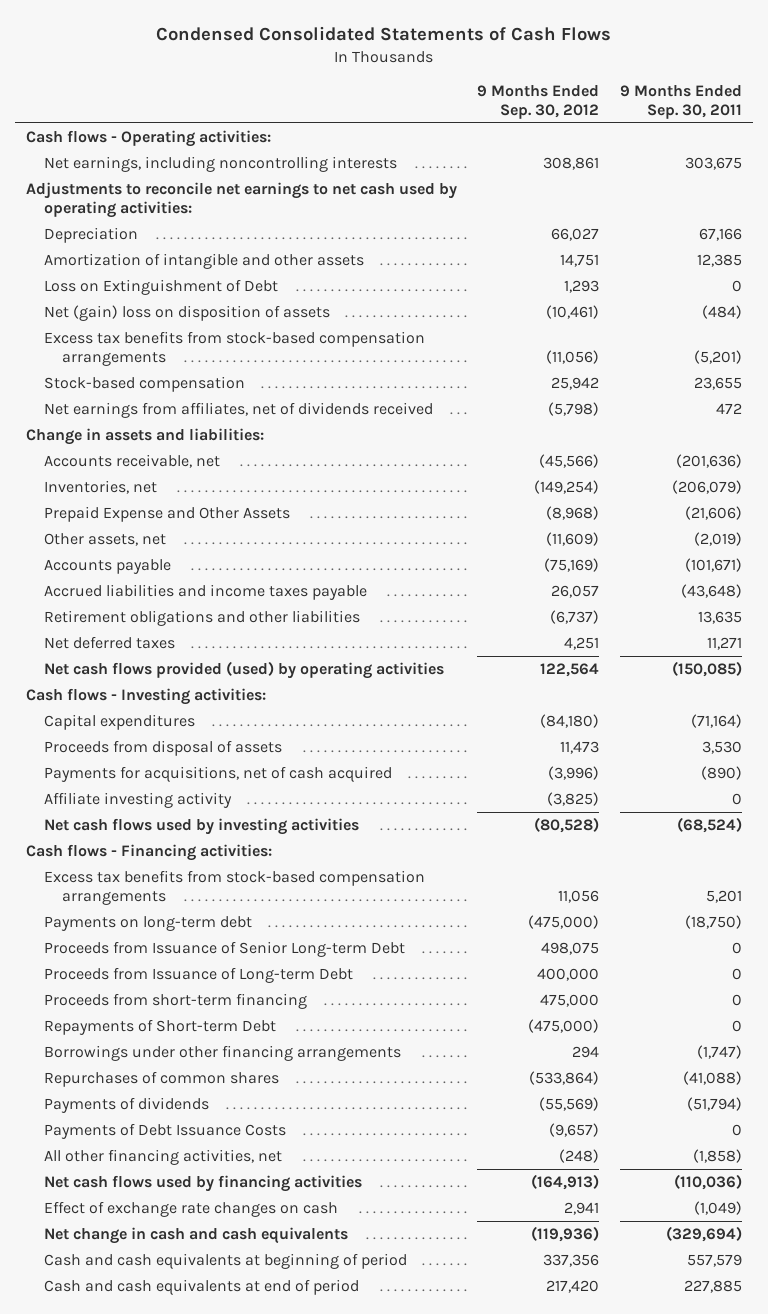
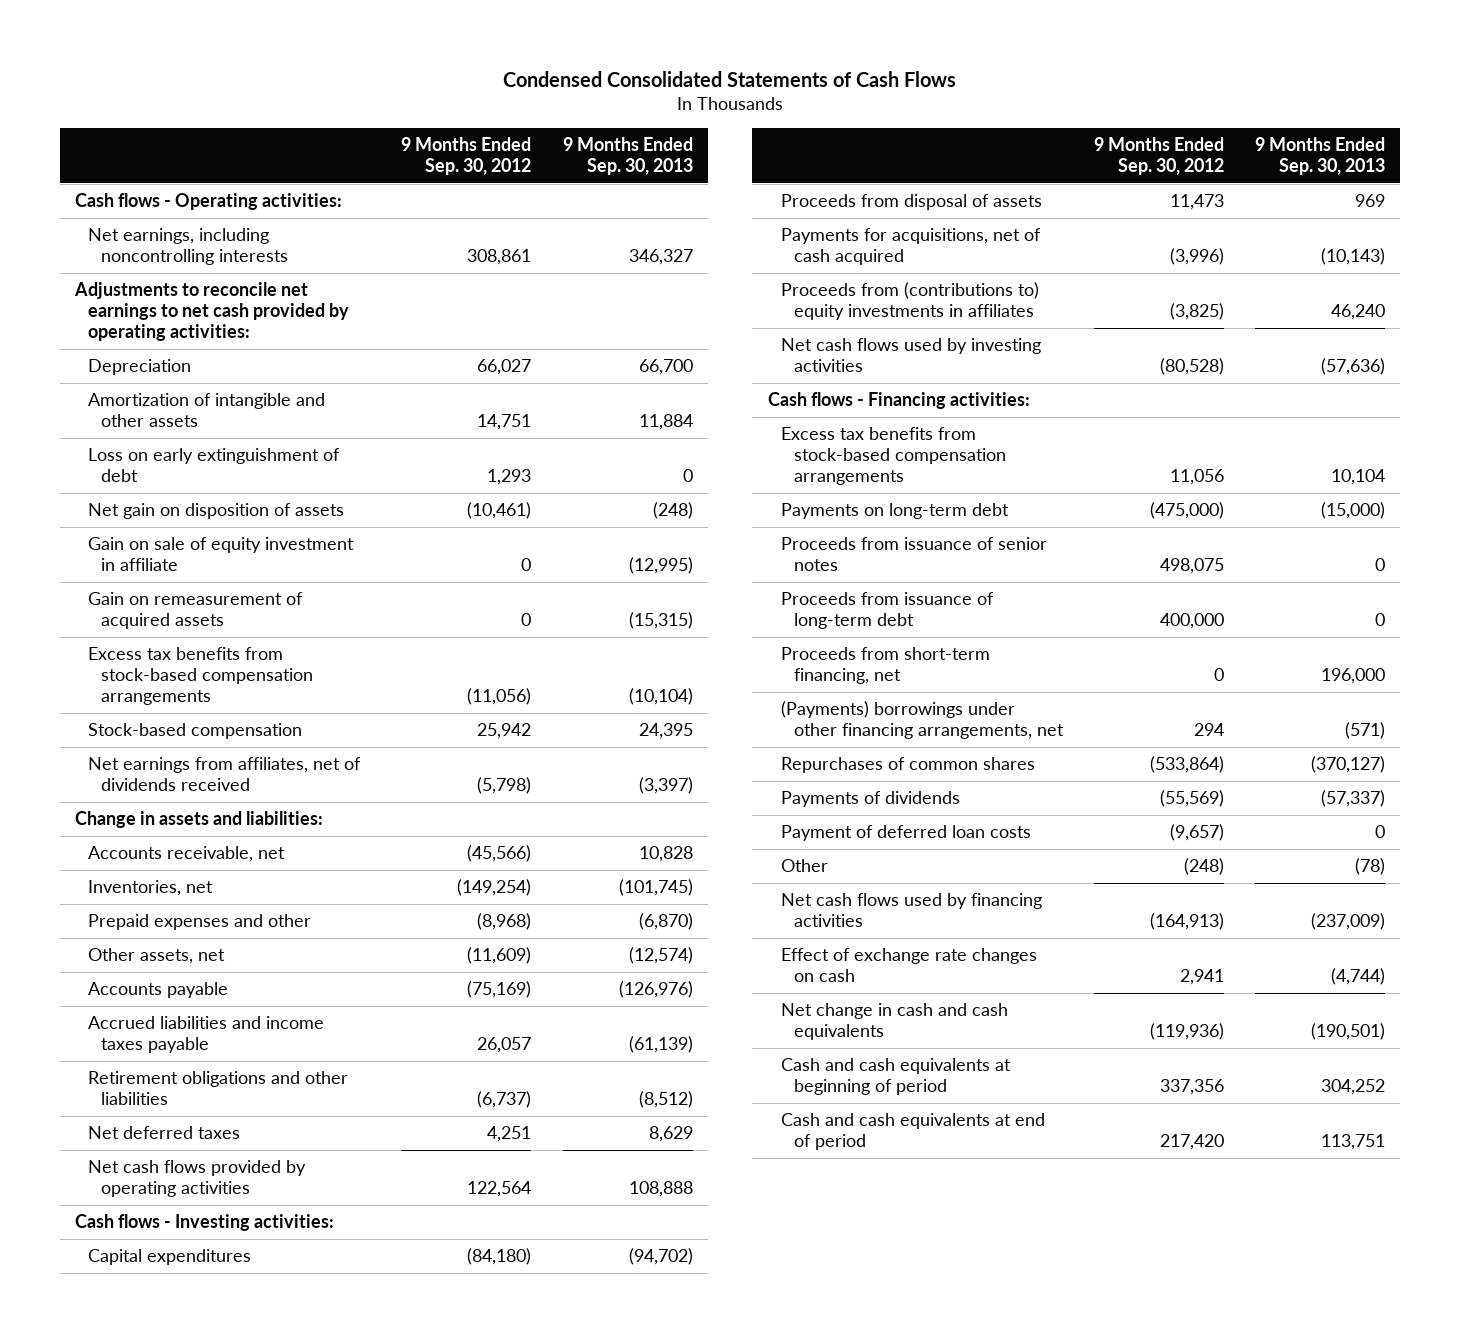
[620,84,743,120] 9 Months Ended Sep. 30, 2011 -> none
none -> [562,137,693,176] 9 Months Ended Sep. 30, 2013
[25,181,457,219] Adjustments to reconcile net earnings to net cash used by operating activities: -> [74,282,350,342] Adjustments to reconcile net earnings to net cash provided by operating activities:
[43,278,278,295] Loss on Extinguishment of Debt -> [88,448,341,483] Loss on early extinguishment of debt
[43,304,330,321] Net (gain) loss on disposition of assets -> [88,503,345,520] Net gain on disposition of assets
none -> [88,537,355,572] Gain on sale of equity investment in affiliate
none -> [88,592,304,630] Gain on remeasurement of acquired assets
[43,505,290,522] Prepaid Expense and Other Assets -> [88,914,312,931] Prepaid expenses and other
[43,660,444,679] Net cash flows provided (used) by operating activities -> [88,1160,307,1198] Net cash flows provided by operating activities
[43,791,232,808] Affiliate investing activity -> [780,282,1039,321] Proceeds from (contributions to) equity investments in affiliates
[43,1018,276,1035] Repayments of Short-term Debt -> none
[43,940,405,957] Proceeds from Issuance of Senior Long-term Debt -> [780,537,1047,572] Proceeds from issuance of senior notes
[43,966,353,983] Proceeds from Issuance of Long-term Debt -> [780,592,994,630] Proceeds from issuance of long-term debt
[43,992,307,1009] Proceeds from short-term financing -> [780,647,990,685] Proceeds from short-term financing, net
[540,993,600,1007] 475,000 -> [1213,668,1224,682] 0
[43,1044,401,1061] Borrowings under other financing arrangements -> [780,701,1064,740] (Payments) borrowings under other financing arrangements, net
[43,1122,286,1139] Payments of Debt Issuance Costs -> [780,825,1031,842] Payment of deferred loan costs
[43,1148,282,1165] All other financing activities, net -> [780,859,828,873] Other

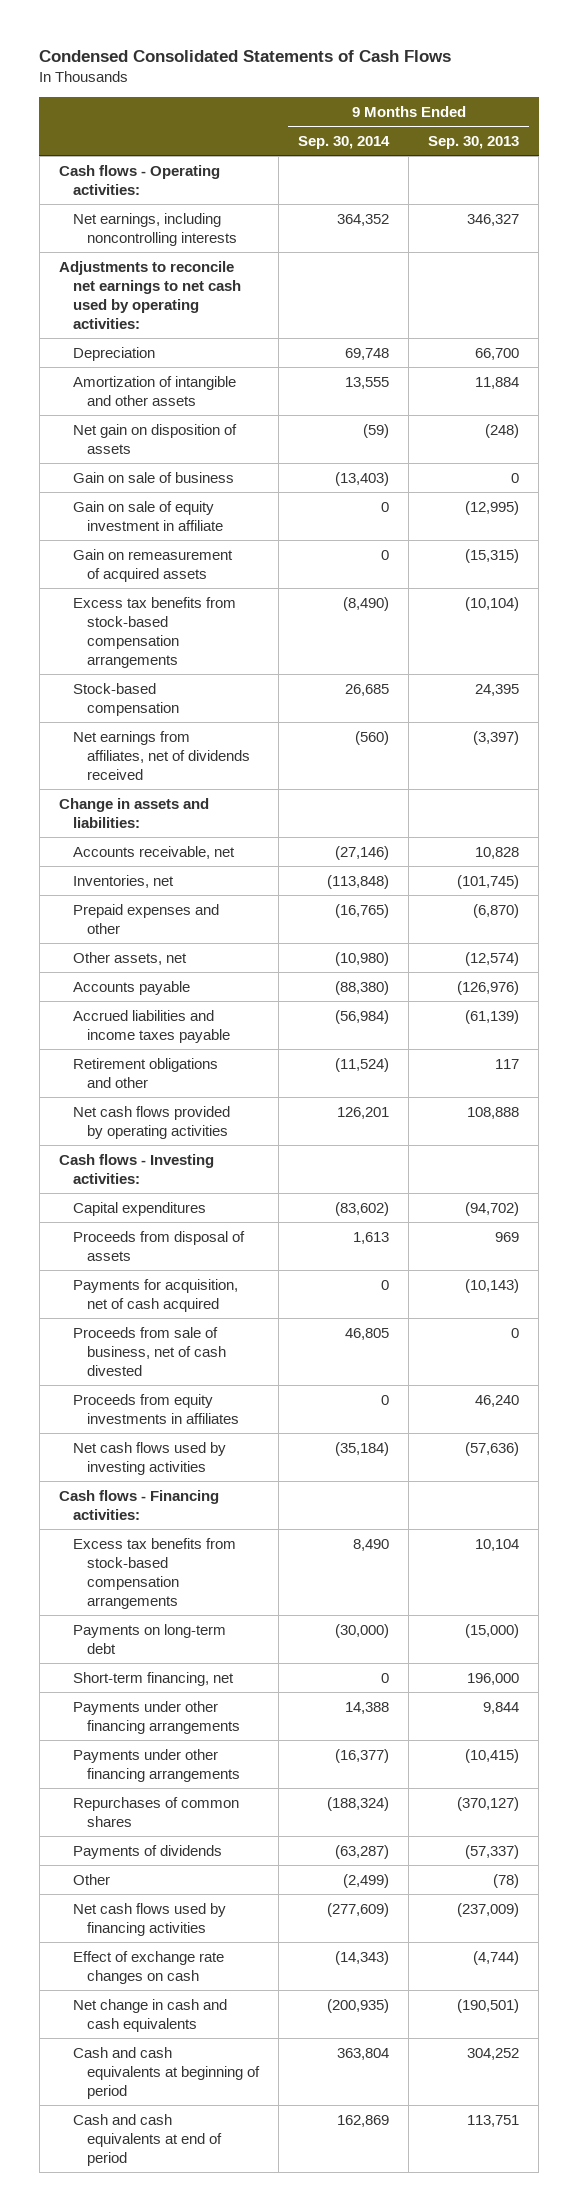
[401,137,532,176] 9 Months Ended Sep. 30, 2012 -> none
none -> [298,135,391,149] Sep. 30, 2014
[74,282,350,342] Adjustments to reconcile net earnings to net cash provided by operating activities: -> [58,260,241,329] Adjustments to reconcile net earnings to net cash used by operating activities:
[88,448,341,483] Loss on early extinguishment of debt -> none
none -> [72,471,234,483] Gain on sale of business
[88,1126,241,1140] Net deferred taxes -> none
[88,1071,349,1106] Retirement obligations and other liabilities -> [72,1057,218,1088] Retirement obligations and other
[638,1091,693,1109] (8,512) -> [495,1058,520,1069] 117
[780,228,1041,266] Payments for acquisitions, net of cash acquired -> [72,1278,238,1312] Payments for acquisition, net of cash acquired
none -> [72,1326,226,1376] Proceeds from sale of business, net of cash divested
[780,282,1039,321] Proceeds from (contributions to) equity investments in affiliates -> [72,1393,239,1424] Proceeds from equity investments in affiliates
[780,537,1047,572] Proceeds from issuance of senior notes -> none
[780,592,994,630] Proceeds from issuance of long-term debt -> none
[780,647,990,685] Proceeds from short-term financing, net -> [72,1671,234,1686] Short-term financing, net
[780,701,1064,740] (Payments) borrowings under other financing arrangements, net -> [72,1700,240,1734] Payments under other financing arrangements
[1344,722,1385,740] (571) -> [483,1701,520,1714] 9,844
none -> [72,1748,240,1782] Payments under other financing arrangements
[780,825,1031,842] Payment of deferred loan costs -> none

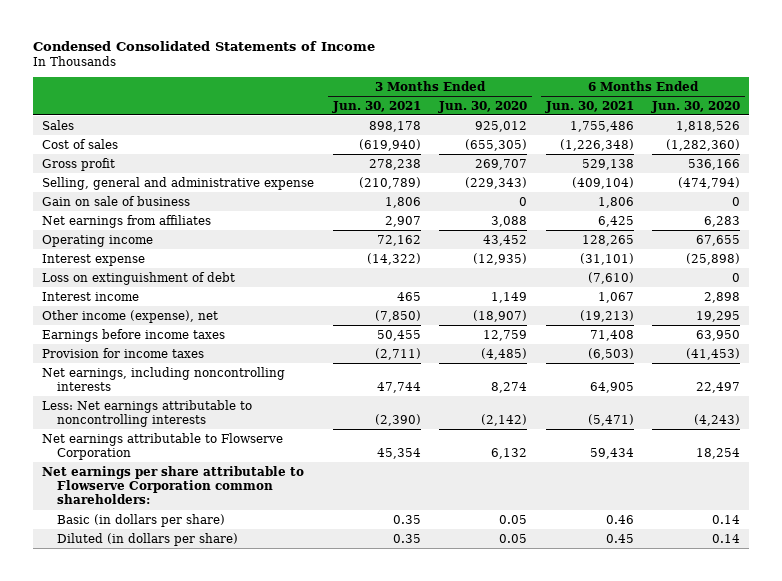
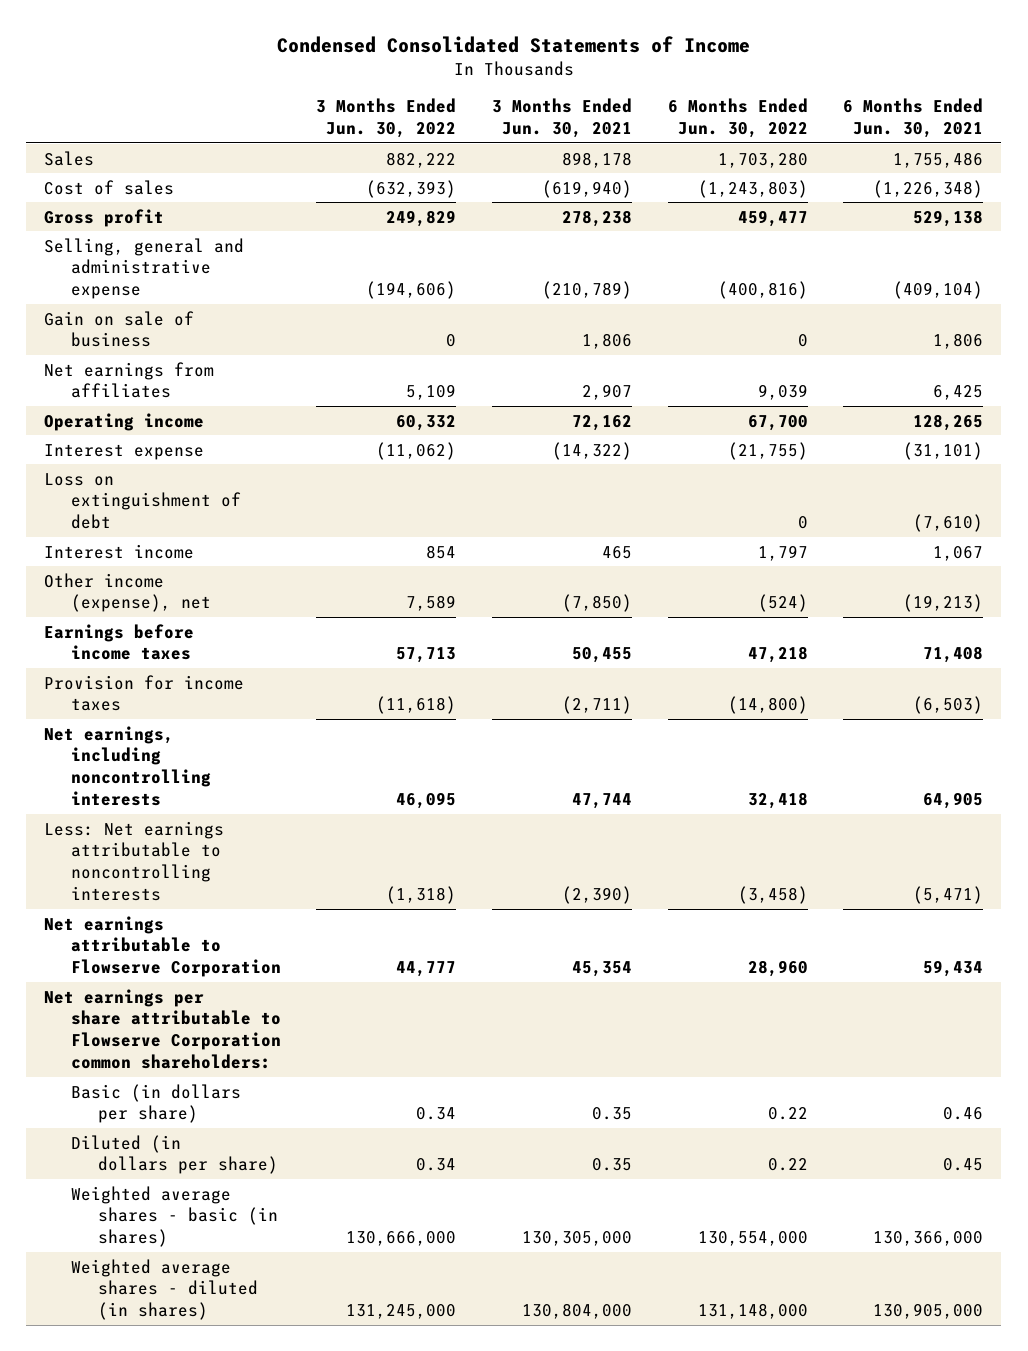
[438,100,528,113] Jun. 30, 2020 -> none
[651,100,741,113] Jun. 30, 2020 -> none
none -> [316,98,457,139] 3 Months Ended Jun. 30, 2022
none -> [667,98,808,139] 6 Months Ended Jun. 30, 2022
none -> [70,1185,278,1248] Weighted average shares - basic (in shares)
none -> [70,1258,258,1321] Weighted average shares - diluted (in shares)

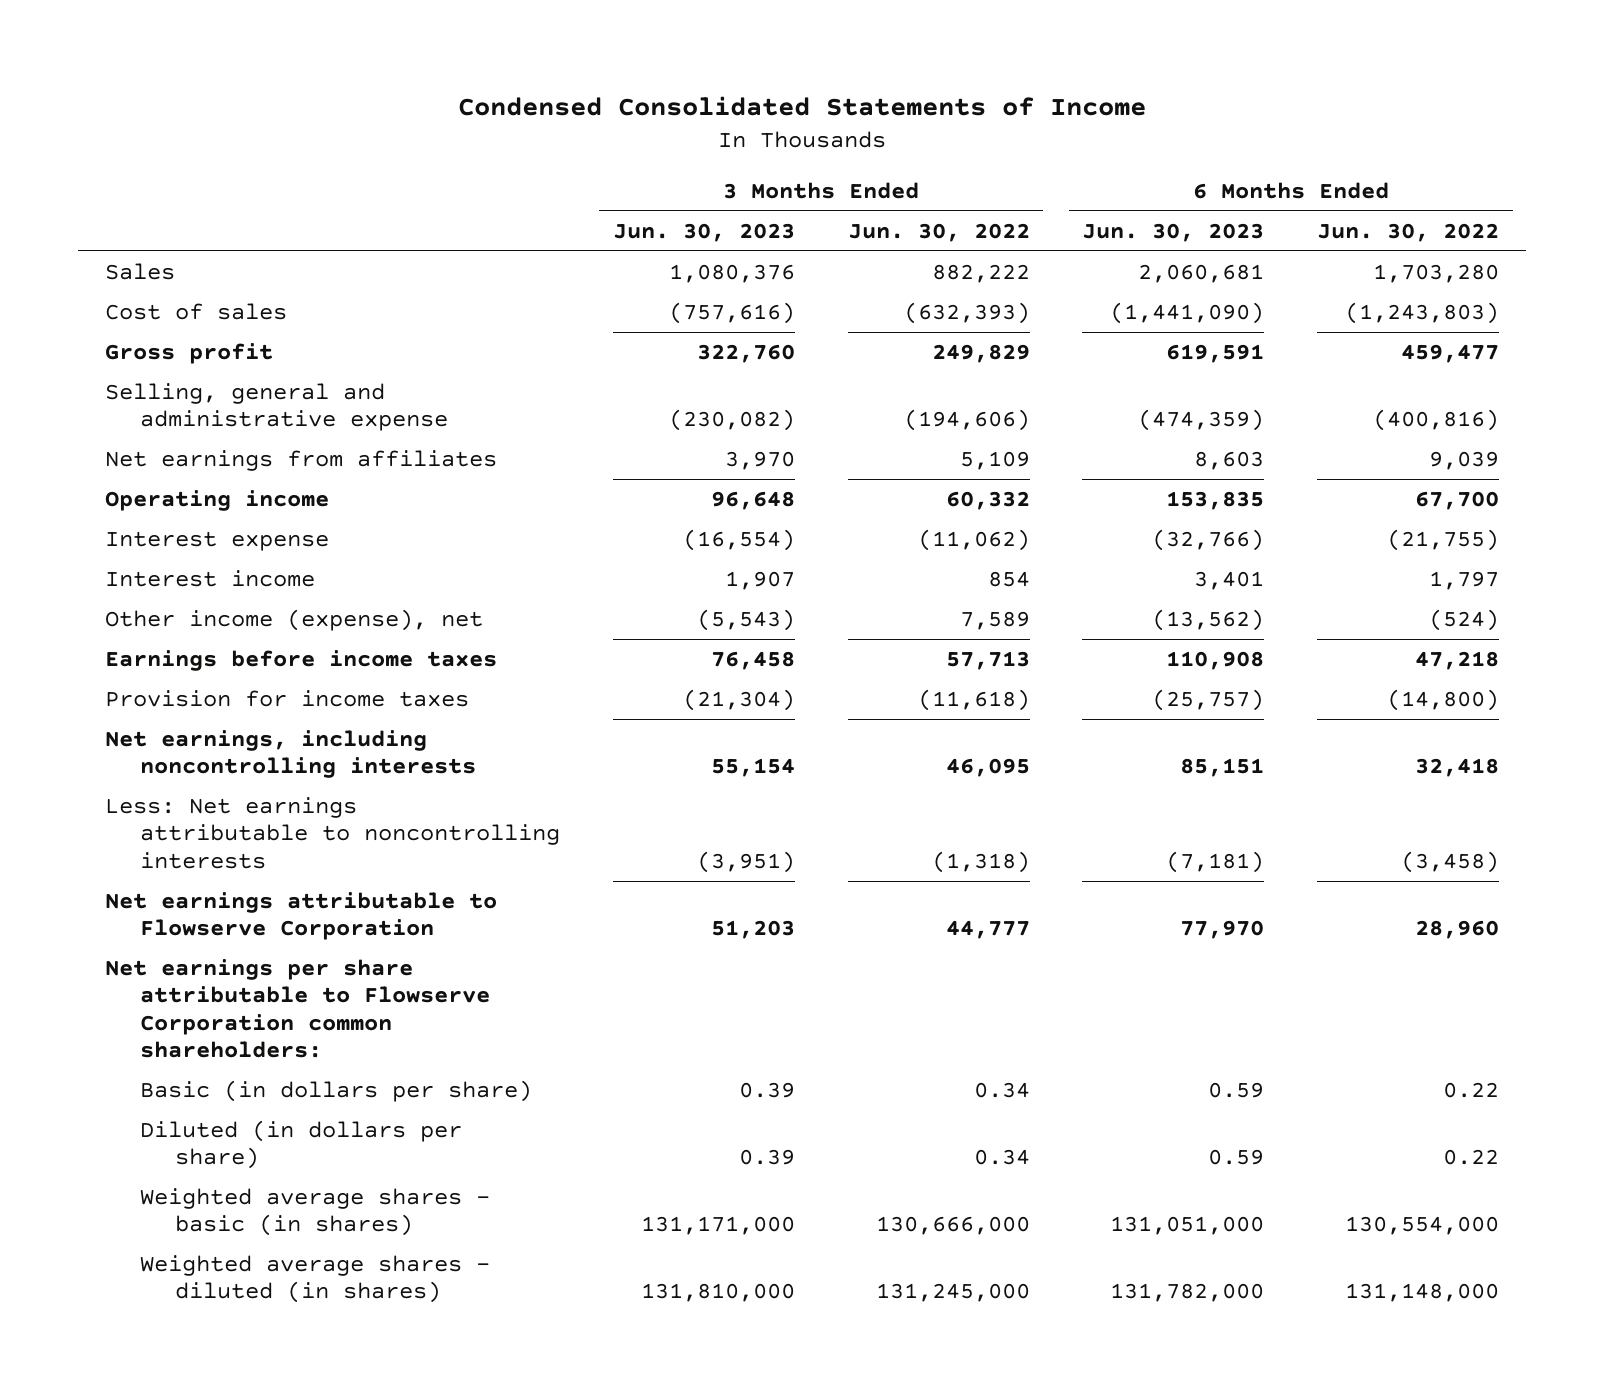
[492,98,633,139] 3 Months Ended Jun. 30, 2021 -> none
[843,98,984,139] 6 Months Ended Jun. 30, 2021 -> none
none -> [612,222,795,242] Jun. 30, 2023
none -> [1082,222,1265,242] Jun. 30, 2023
[44,310,195,348] Gain on sale of business -> none
[44,472,241,530] Loss on extinguishment of debt -> none

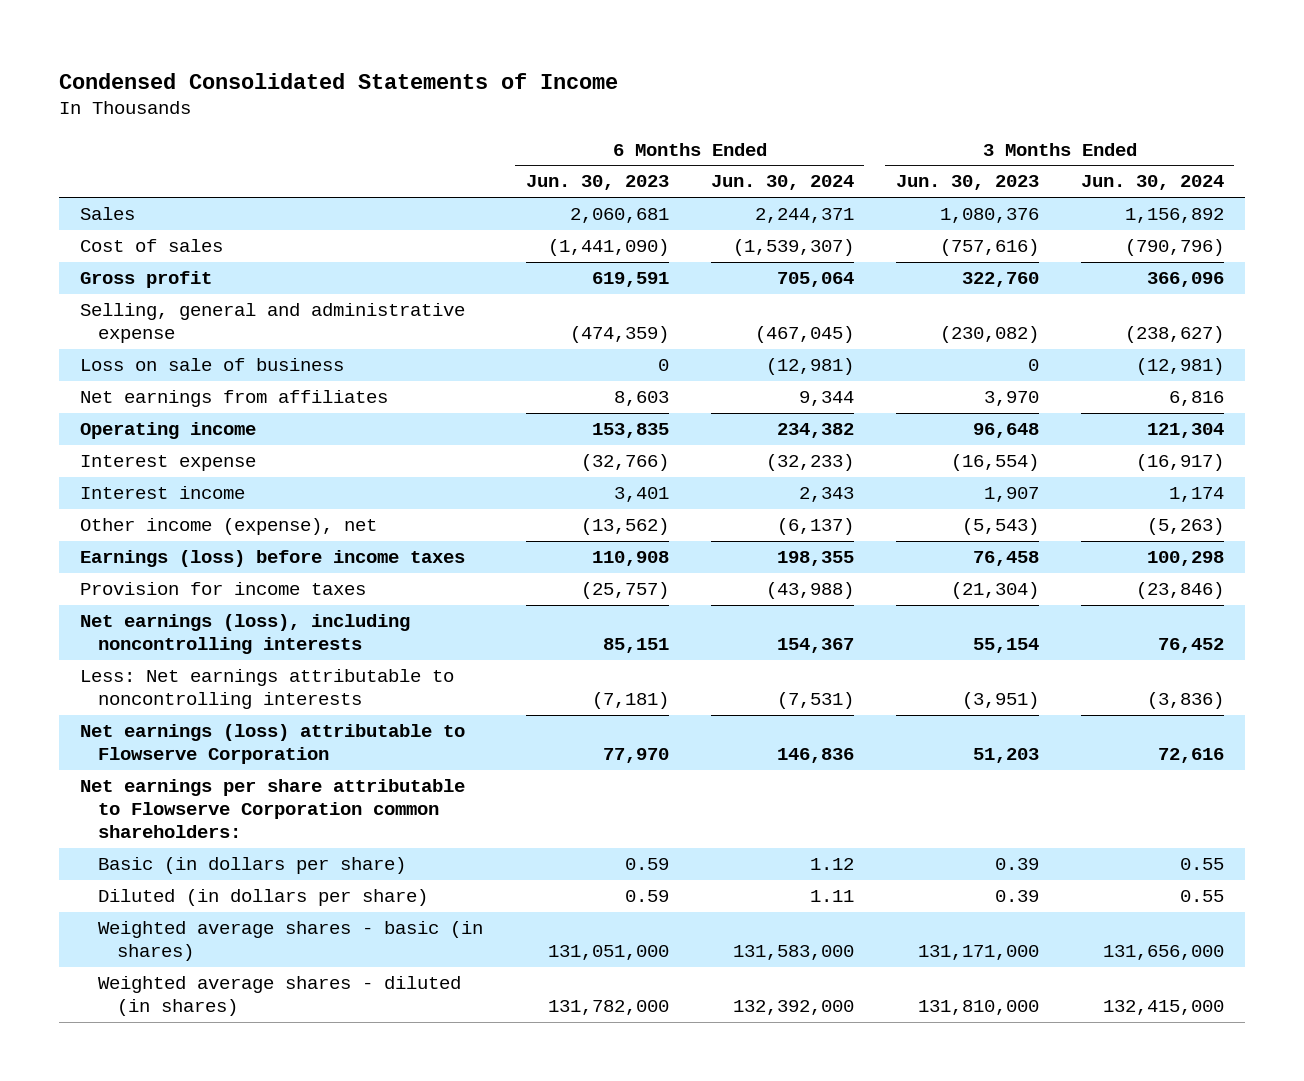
[847,222,1030,242] Jun. 30, 2022 -> none
[1317,222,1500,242] Jun. 30, 2022 -> none
none -> [710,175,854,191] Jun. 30, 2024
none -> [1080,175,1224,191] Jun. 30, 2024
none -> [80,358,345,372] Loss on sale of business
[104,649,497,671] Earnings before income taxes -> [80,550,466,568] Earnings (loss) before income taxes
[104,729,476,779] Net earnings, including noncontrolling interests -> [80,614,411,655] Net earnings (loss), including noncontrolling interests
[104,891,497,941] Net earnings attributable to Flowserve Corporation -> [80,724,466,765] Net earnings (loss) attributable to Flowserve Corporation

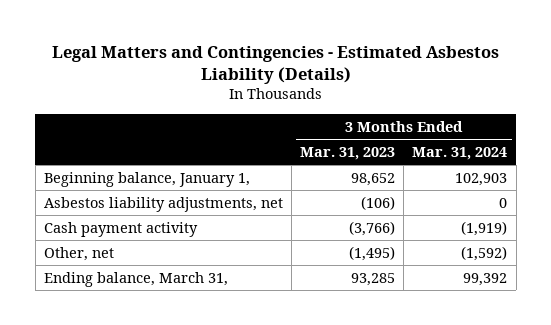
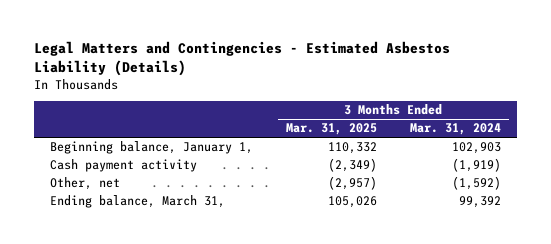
[300,146,396,160] Mar. 31, 2023 -> none
none -> [286,123,378,136] Mar. 31, 2025
[43,196,283,212] Asbestos liability adjustments, net -> none

